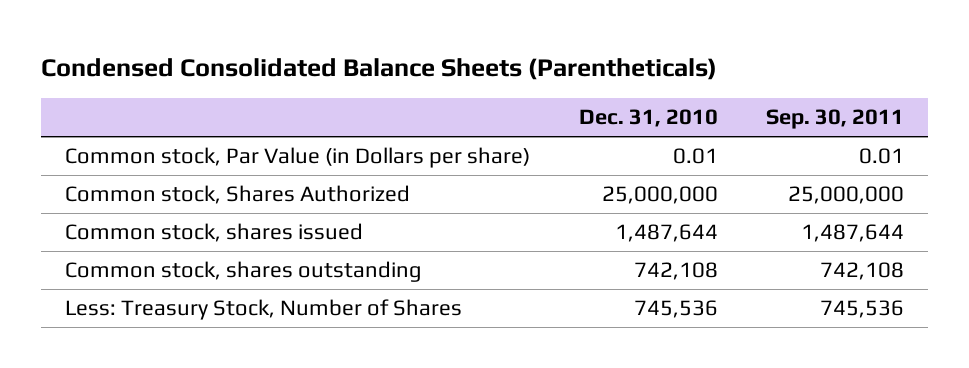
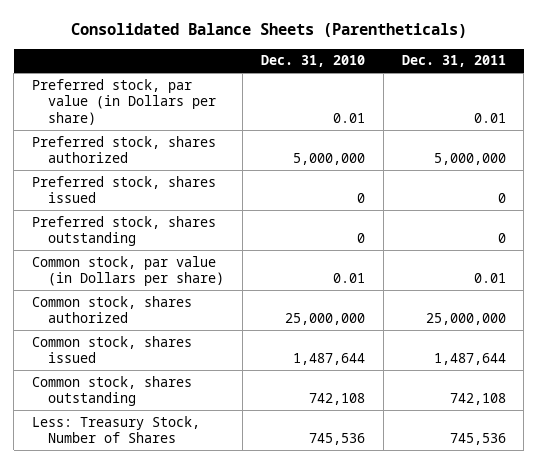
[41,57,718,80] Condensed Consolidated Balance Sheets (Parentheticals) -> [70,23,467,39] Consolidated Balance Sheets (Parentheticals)
[765,109,904,130] Sep. 30, 2011 -> none
none -> [401,55,506,68] Dec. 31, 2011
none -> [32,78,216,126] Preferred stock, par value (in Dollars per share)
none -> [32,135,217,164] Preferred stock, shares authorized
none -> [32,175,217,204] Preferred stock, shares issued
none -> [32,215,217,247] Preferred stock, shares outstanding
[65,147,531,169] Common stock, Par Value (in Dollars per share) -> [32,255,224,287] Common stock, par value (in Dollars per share)
[65,185,411,205] Common stock, Shares Authorized -> [32,295,193,324] Common stock, shares authorized

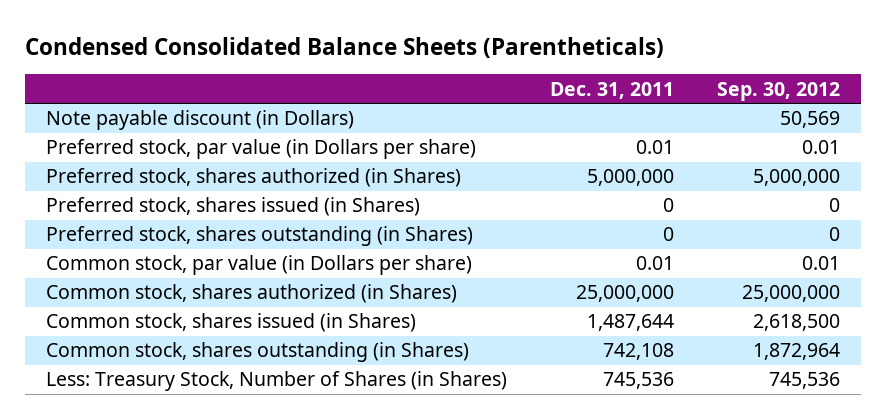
[70,23,467,39] Consolidated Balance Sheets (Parentheticals) -> [24,36,664,58] Condensed Consolidated Balance Sheets (Parentheticals)
[260,55,365,68] Dec. 31, 2010 -> none
none -> [717,81,841,101] Sep. 30, 2012
none -> [46,110,355,131] Note payable discount (in Dollars)
[32,135,217,164] Preferred stock, shares authorized -> [46,168,462,188] Preferred stock, shares authorized (in Shares)
[32,175,217,204] Preferred stock, shares issued -> [46,197,421,217] Preferred stock, shares issued (in Shares)
[32,215,217,247] Preferred stock, shares outstanding -> [46,226,474,247] Preferred stock, shares outstanding (in Shares)
[32,295,193,324] Common stock, shares authorized -> [46,284,458,304] Common stock, shares authorized (in Shares)
[32,335,193,364] Common stock, shares issued -> [46,313,417,333] Common stock, shares issued (in Shares)
[32,375,193,407] Common stock, shares outstanding -> [46,342,470,363] Common stock, shares outstanding (in Shares)
[32,415,201,444] Less: Treasury Stock, Number of Shares -> [46,371,508,392] Less: Treasury Stock, Number of Shares (in Shares)

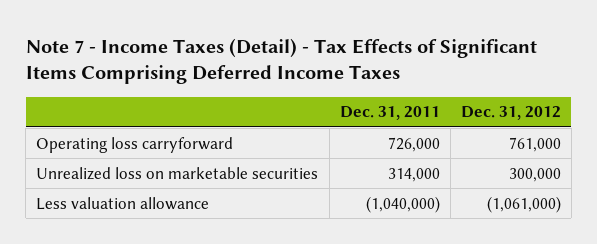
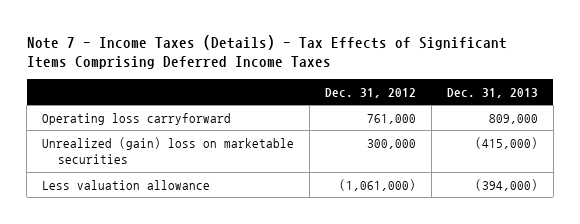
[25,37,537,85] Note 7 - Income Taxes (Detail) - Tax Effects of Significant Items Comprising Deferred Income Taxes -> [26,34,507,70] Note 7 - Income Taxes (Details) - Tax Effects of Significant Items Comprising Deferred Income Taxes
[339,106,440,121] Dec. 31, 2011 -> none
none -> [446,87,538,98] Dec. 31, 2013
[36,166,319,180] Unrealized loss on marketable securities -> [42,136,295,165] Unrealized (gain) loss on marketable securities

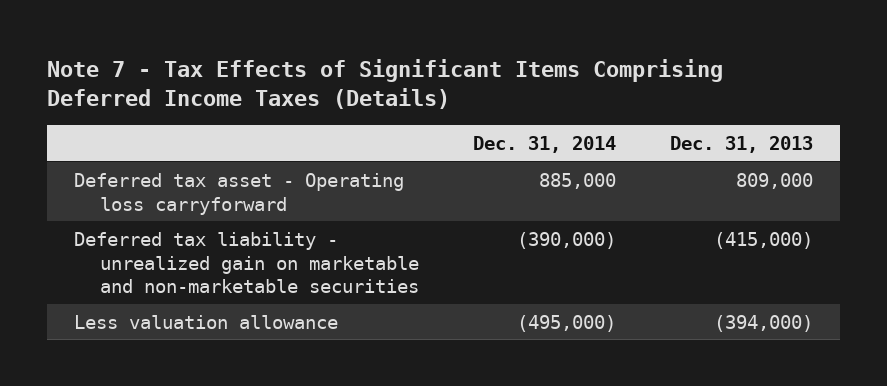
[26,34,507,70] Note 7 - Income Taxes (Details) - Tax Effects of Significant Items Comprising Deferred Income Taxes -> [47,58,724,110] Note 7 - Tax Effects of Significant Items Comprising Deferred Income Taxes (Details)
[325,87,417,98] Dec. 31, 2012 -> none
none -> [472,135,616,153] Dec. 31, 2014
[42,112,232,125] Operating loss carryforward -> [74,172,405,215] Deferred tax asset - Operating loss carryforward
[42,136,295,165] Unrealized (gain) loss on marketable securities -> [74,231,419,294] Deferred tax liability - unrealized gain on marketable and non-marketable securities

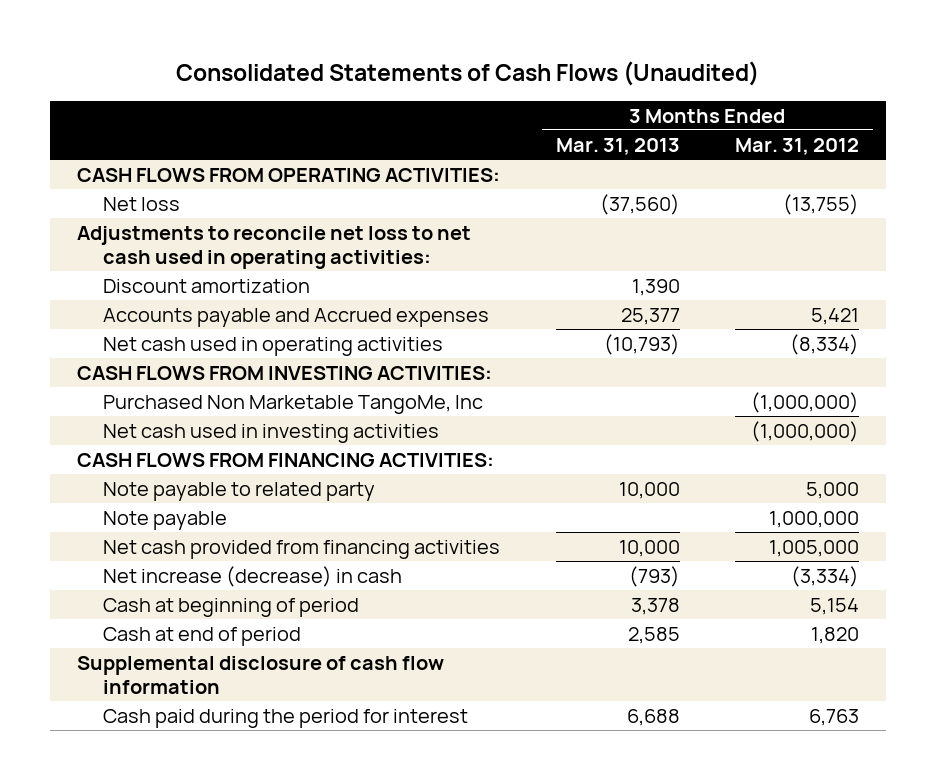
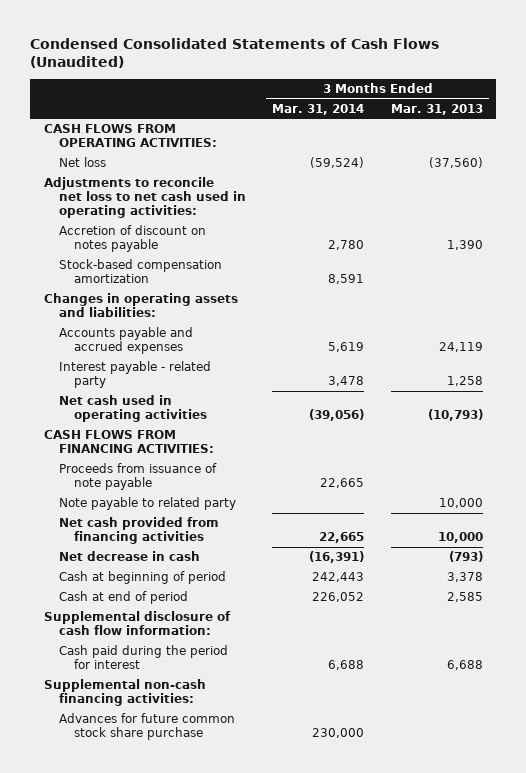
[175,60,759,86] Consolidated Statements of Cash Flows (Unaudited) -> [30,37,440,68] Condensed Consolidated Statements of Cash Flows (Unaudited)
[734,137,859,155] Mar. 31, 2012 -> none
none -> [272,103,365,115] Mar. 31, 2014
[103,278,311,293] Discount amortization -> [58,225,206,253] Accretion of discount on notes payable
none -> [58,259,222,284] Stock-based compensation amortization
none -> [43,293,238,318] Changes in operating assets and liabilities:
[103,307,490,327] Accounts payable and Accrued expenses -> [58,327,193,355] Accounts payable and accrued expenses
[620,307,680,325] 25,377 -> [438,342,483,353] 24,119
none -> [58,361,211,389] Interest payable - related party
[77,365,493,380] CASH FLOWS FROM INVESTING ACTIVITIES: -> none
[103,394,484,414] Purchased Non Marketable TangoMe, Inc -> none
[103,423,440,443] Net cash used in investing activities -> none
none -> [58,463,217,491] Proceeds from issuance of note payable
[103,510,228,530] Note payable -> none
[103,565,403,587] Net increase (decrease) in cash -> [58,551,200,562] Net decrease in cash
[77,655,445,694] Supplemental disclosure of cash flow information -> [43,611,231,636] Supplemental disclosure of cash flow information:
none -> [43,679,206,707] Supplemental non-cash financing activities:
none -> [58,713,235,741] Advances for future common stock share purchase

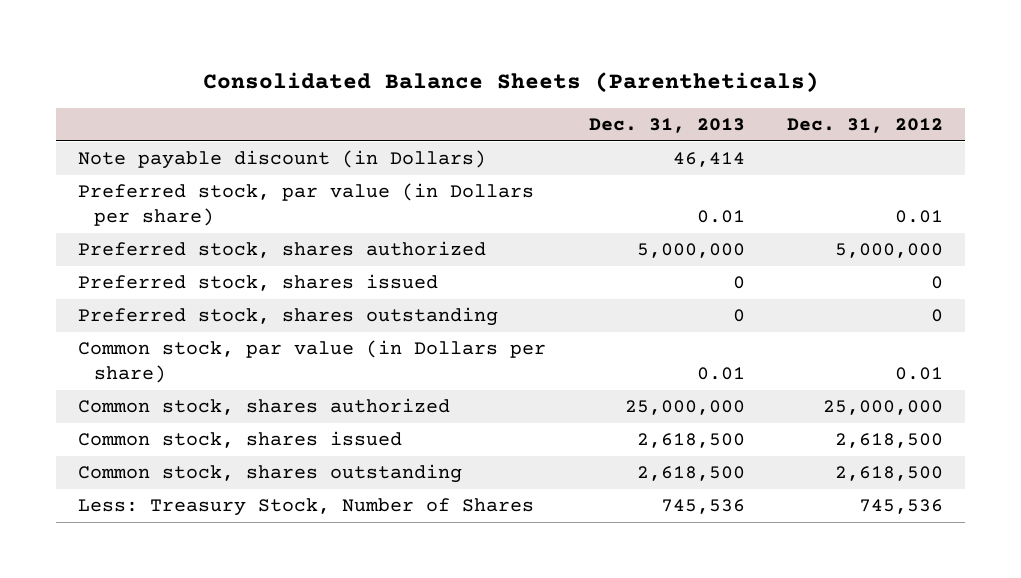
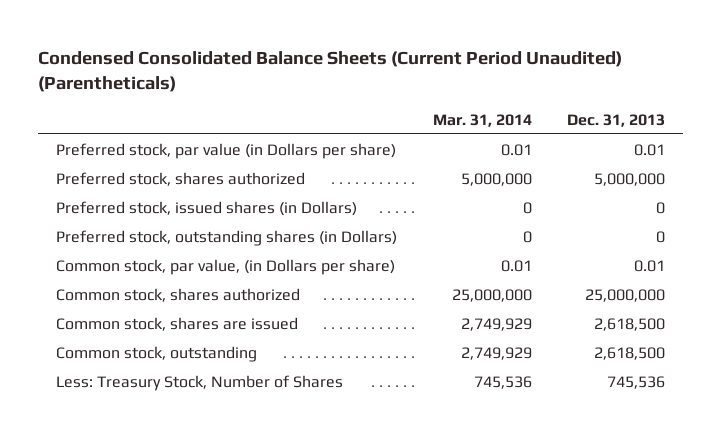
[202,71,819,93] Consolidated Balance Sheets (Parentheticals) -> [38,50,623,92] Condensed Consolidated Balance Sheets (Current Period Unaudited) (Parentheticals)
[787,118,944,134] Dec. 31, 2012 -> none
none -> [432,113,532,127] Mar. 31, 2014
[77,150,486,170] Note payable discount (in Dollars) -> none
[77,274,438,292] Preferred stock, shares issued -> [56,200,358,216] Preferred stock, issued shares (in Dollars)
[77,307,498,327] Preferred stock, shares outstanding -> [56,229,398,246] Preferred stock, outstanding shares (in Dollars)
[77,340,546,384] Common stock, par value (in Dollars per share) -> [56,258,396,275] Common stock, par value, (in Dollars per share)
[77,431,402,449] Common stock, shares issued -> [56,316,299,331] Common stock, shares are issued
[77,464,462,484] Common stock, shares outstanding -> [56,345,258,362] Common stock, outstanding

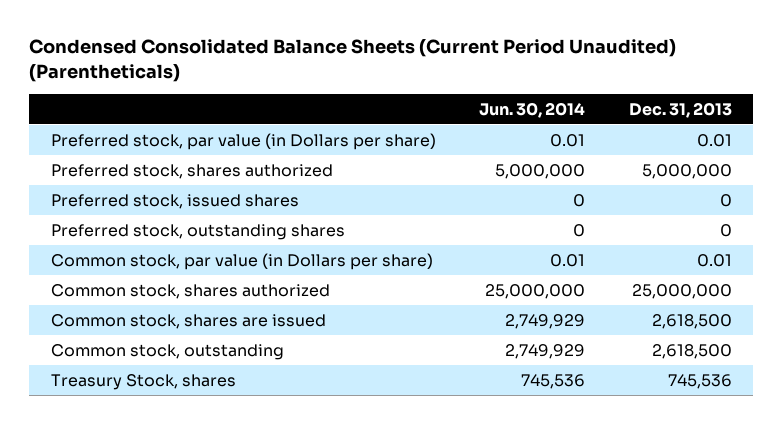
[432,113,532,127] Mar. 31, 2014 -> none
none -> [479,101,586,118] Jun. 30, 2014
[56,200,358,216] Preferred stock, issued shares (in Dollars) -> [50,193,299,209] Preferred stock, issued shares
[56,229,398,246] Preferred stock, outstanding shares (in Dollars) -> [50,223,345,240] Preferred stock, outstanding shares
[56,258,396,275] Common stock, par value, (in Dollars per share) -> [50,252,433,270] Common stock, par value (in Dollars per share)
[56,374,344,391] Less: Treasury Stock, Number of Shares -> [50,373,236,390] Treasury Stock, shares

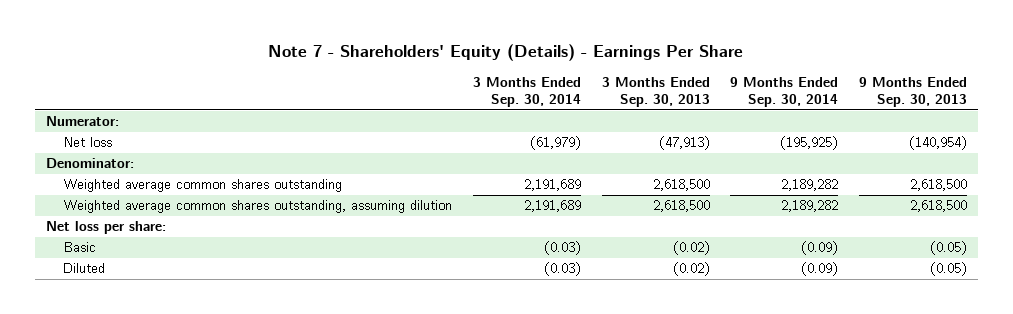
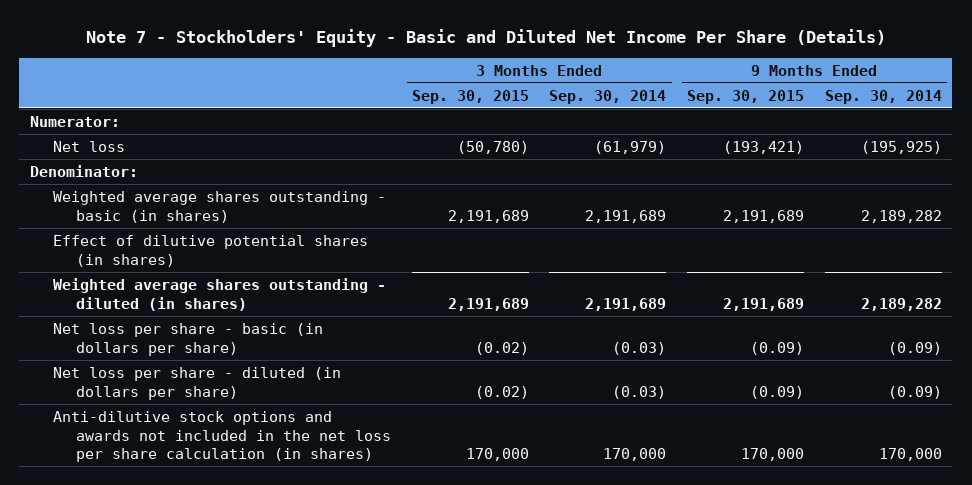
[268,44,744,62] Note 7 - Shareholders' Equity (Details) - Earnings Per Share -> [85,28,886,47] Note 7 - Stockholders' Equity - Basic and Diluted Net Income Per Share (Details)
[601,76,710,108] 3 Months Ended Sep. 30, 2013 -> none
[859,76,968,108] 9 Months Ended Sep. 30, 2013 -> none
none -> [411,89,529,104] Sep. 30, 2015
none -> [687,89,805,104] Sep. 30, 2015
[45,221,166,235] Net loss per share: -> none
[62,179,342,193] Weighted average common shares outstanding -> [52,190,386,223] Weighted average shares outstanding - basic (in shares)
none -> [52,234,368,267] Effect of dilutive potential shares (in shares)
[62,200,452,214] Weighted average common shares outstanding, assuming dilution -> [52,277,386,311] Weighted average shares outstanding - diluted (in shares)
[62,242,96,253] Basic -> [52,322,323,356] Net loss per share - basic (in dollars per share)
[62,263,105,274] Diluted -> [52,366,341,400] Net loss per share - diluted (in dollars per share)
none -> [52,410,392,463] Anti-dilutive stock options and awards not included in the net loss per share calculation (in shares)

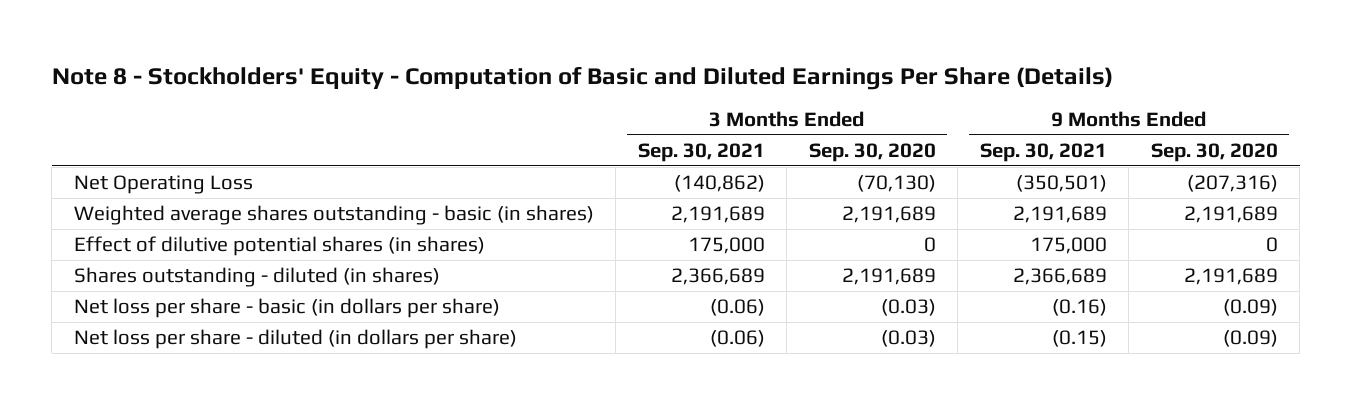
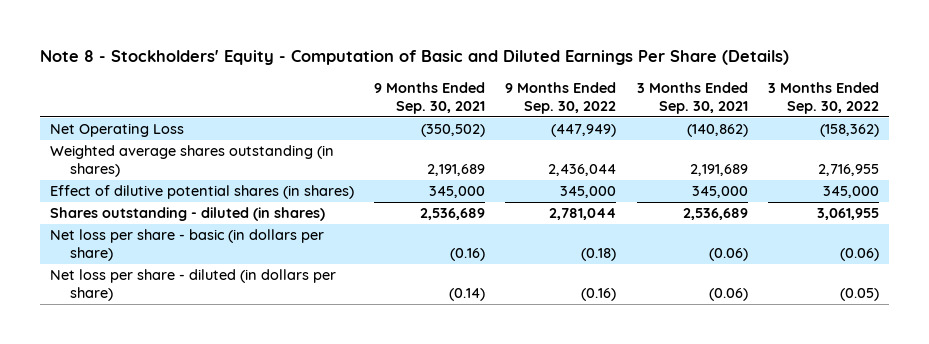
[808,143,936,163] Sep. 30, 2020 -> none
[1150,143,1278,163] Sep. 30, 2020 -> none
none -> [505,81,617,115] 9 Months Ended Sep. 30, 2022
none -> [767,81,879,115] 3 Months Ended Sep. 30, 2022
[1015,175,1107,193] (350,501) -> [421,124,486,138] (350,502)
[73,205,594,226] Weighted average shares outstanding - basic (in shares) -> [50,145,335,178] Weighted average shares outstanding (in shares)
[687,237,765,255] 175,000 -> [691,186,748,199] 345,000
[1029,237,1107,255] 175,000 -> [429,186,486,199] 345,000
[670,268,765,286] 2,366,689 -> [682,208,748,221] 2,536,689
[1012,268,1107,286] 2,366,689 -> [420,208,486,221] 2,536,689
[1051,330,1107,348] (0.15) -> [449,288,486,302] (0.14)

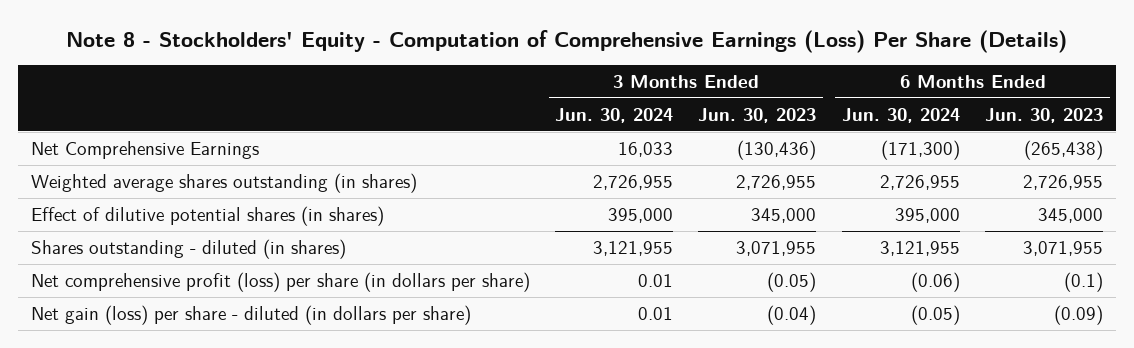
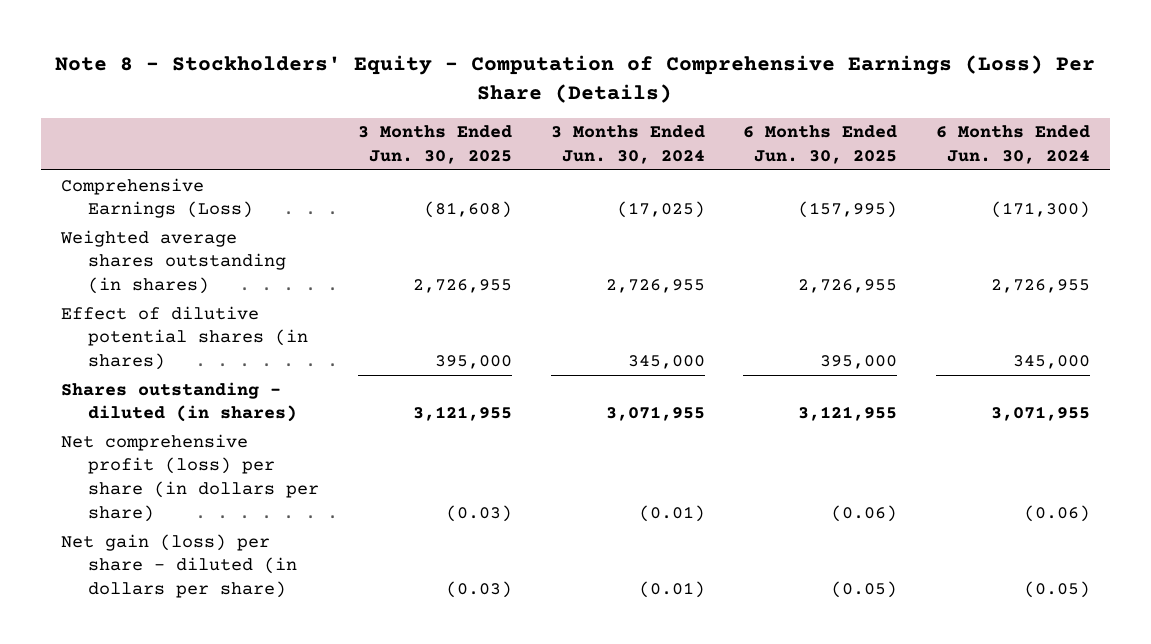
[698,107,817,123] Jun. 30, 2023 -> none
[985,107,1104,123] Jun. 30, 2023 -> none
none -> [357,125,512,165] 3 Months Ended Jun. 30, 2025
none -> [743,125,898,165] 6 Months Ended Jun. 30, 2025
[30,140,259,159] Net Comprehensive Earnings -> [60,177,254,219] Comprehensive Earnings (Loss)
[618,141,674,157] 16,033 -> [616,201,705,219] (17,025)
[608,207,674,223] 395,000 -> [627,355,705,370] 345,000
[894,207,960,223] 395,000 -> [1013,355,1091,370] 345,000
[593,240,674,256] 3,121,955 -> [605,406,705,422] 3,071,955
[879,240,960,256] 3,121,955 -> [991,406,1091,422] 3,071,955
[638,273,674,287] 0.01 -> [638,504,705,522] (0.01)
[638,306,674,320] 0.01 -> [638,581,705,599] (0.01)

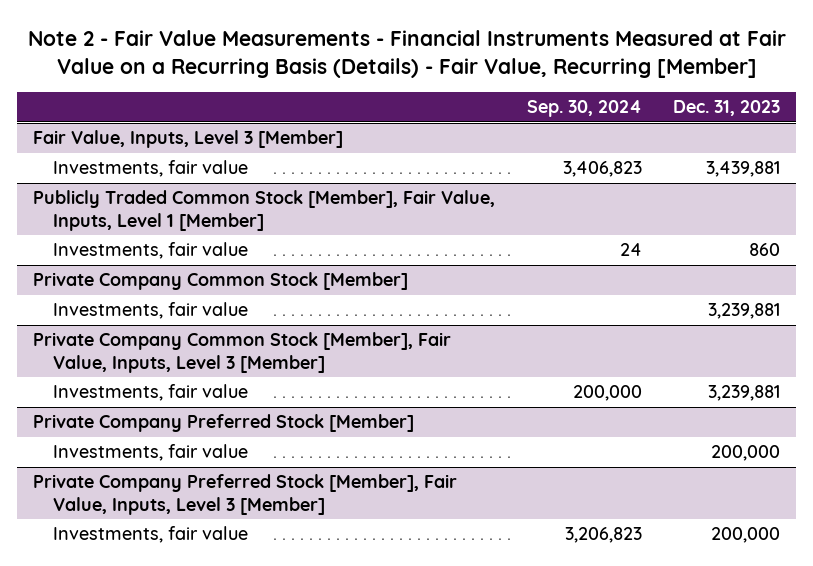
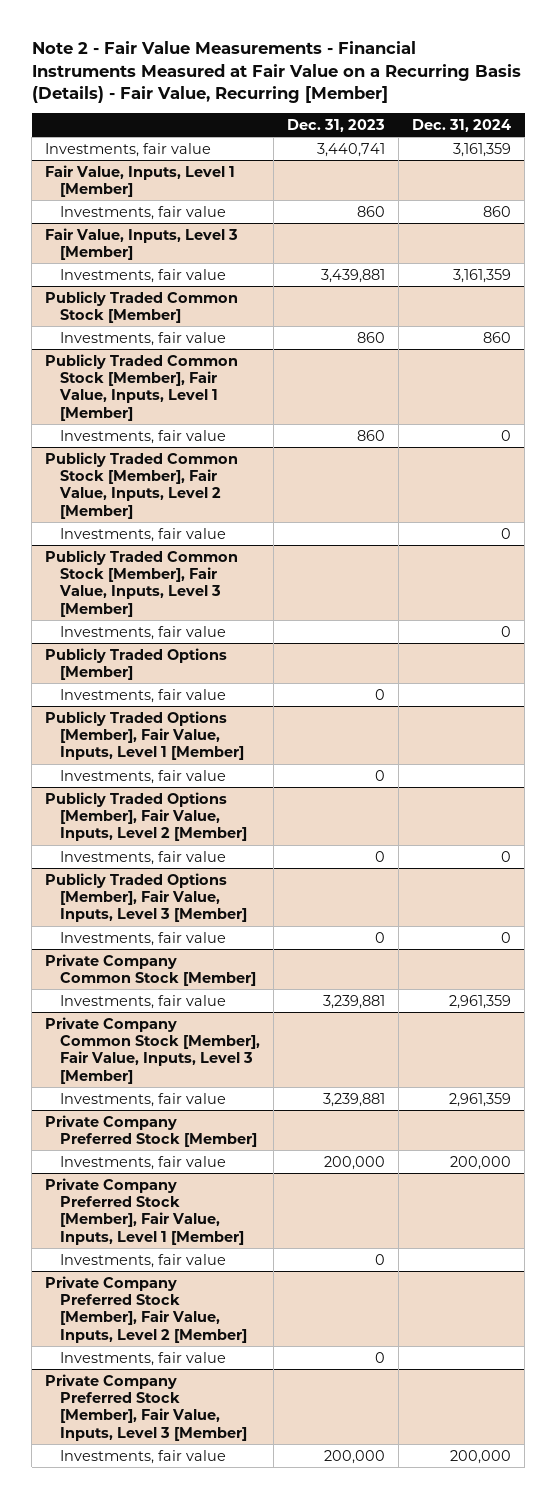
[526,100,642,118] Sep. 30, 2024 -> none
none -> [412,118,512,132] Dec. 31, 2024
none -> [45,142,212,157] Investments, fair value
none -> [45,164,236,198] Fair Value, Inputs, Level 1 [Member]
none -> [59,205,226,220] Investments, fair value
none -> [45,290,239,324] Publicly Traded Common Stock [Member]
none -> [59,331,226,346] Investments, fair value
none -> [45,451,239,519] Publicly Traded Common Stock [Member], Fair Value, Inputs, Level 2 [Member]
none -> [59,527,226,542] Investments, fair value
none -> [45,549,239,617] Publicly Traded Common Stock [Member], Fair Value, Inputs, Level 3 [Member]
none -> [59,625,226,640] Investments, fair value
none -> [45,647,228,681] Publicly Traded Options [Member]
none -> [59,688,226,703] Investments, fair value
none -> [45,710,244,761] Publicly Traded Options [Member], Fair Value, Inputs, Level 1 [Member]
none -> [59,769,226,784] Investments, fair value
none -> [45,791,247,842] Publicly Traded Options [Member], Fair Value, Inputs, Level 2 [Member]
none -> [59,850,226,865] Investments, fair value
none -> [45,872,247,923] Publicly Traded Options [Member], Fair Value, Inputs, Level 3 [Member]
none -> [59,931,226,946] Investments, fair value
none -> [45,1177,244,1245] Private Company Preferred Stock [Member], Fair Value, Inputs, Level 1 [Member]
none -> [59,1253,226,1268] Investments, fair value
none -> [45,1275,247,1343] Private Company Preferred Stock [Member], Fair Value, Inputs, Level 2 [Member]
none -> [59,1351,226,1366] Investments, fair value

